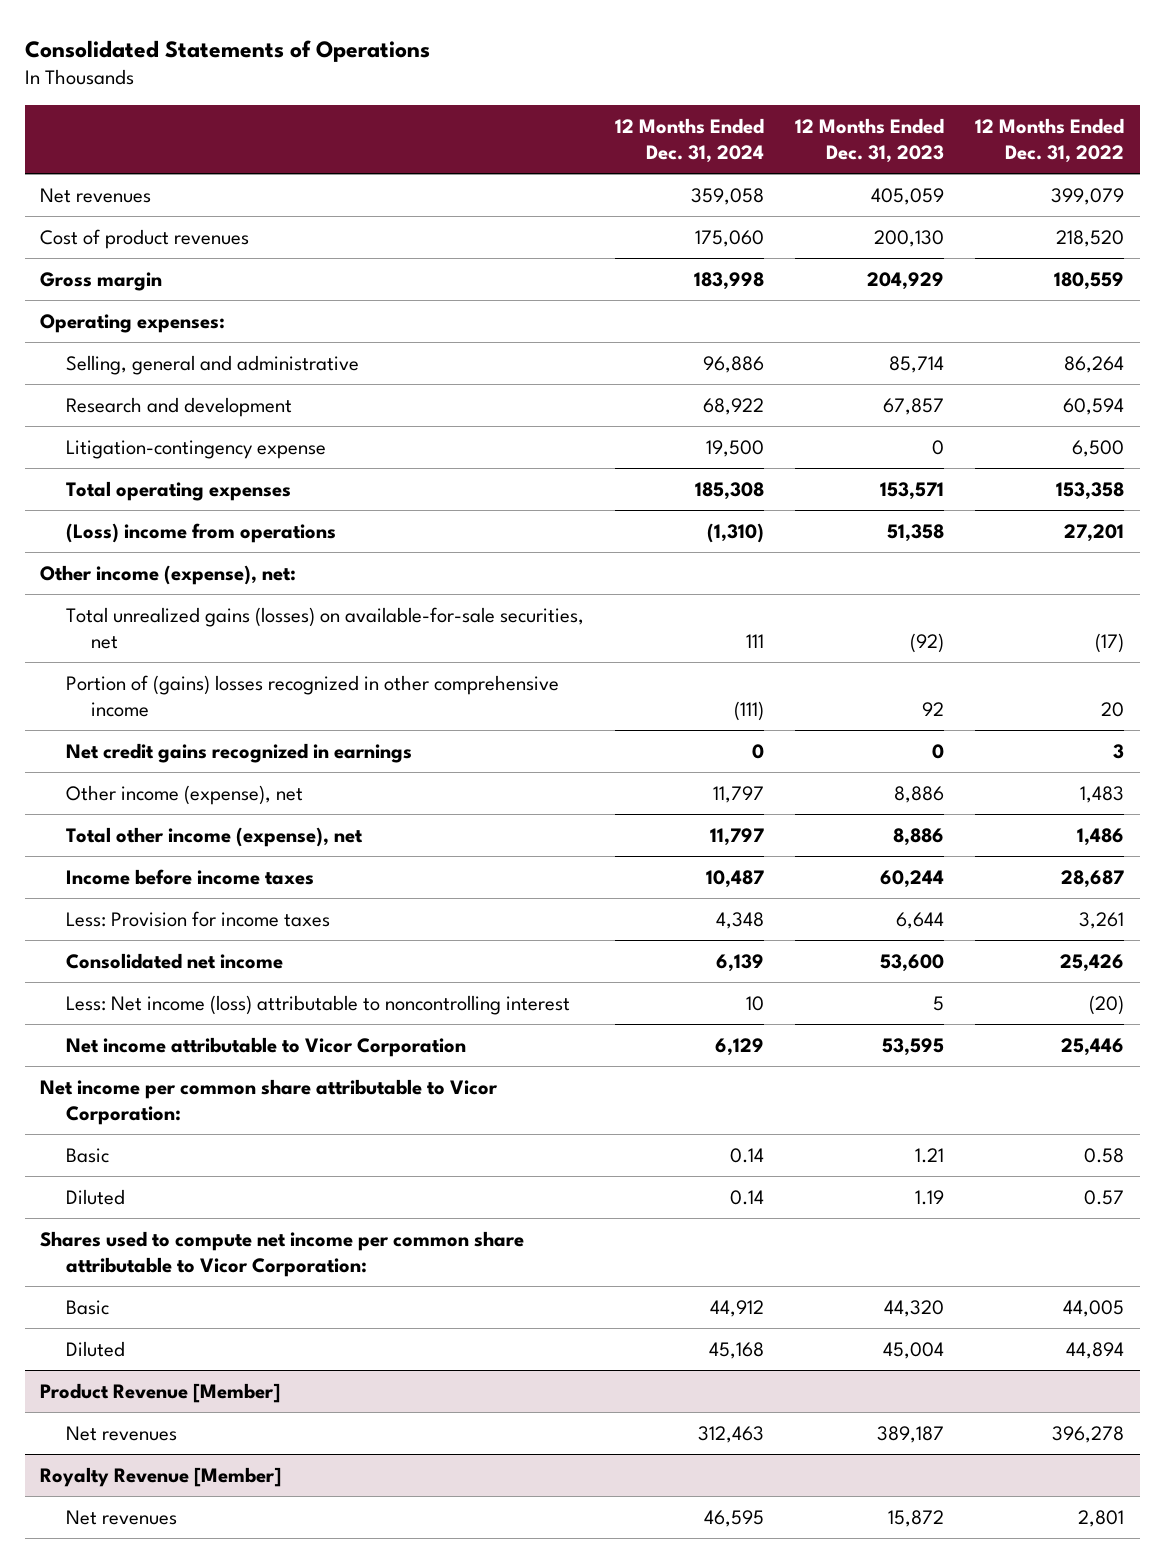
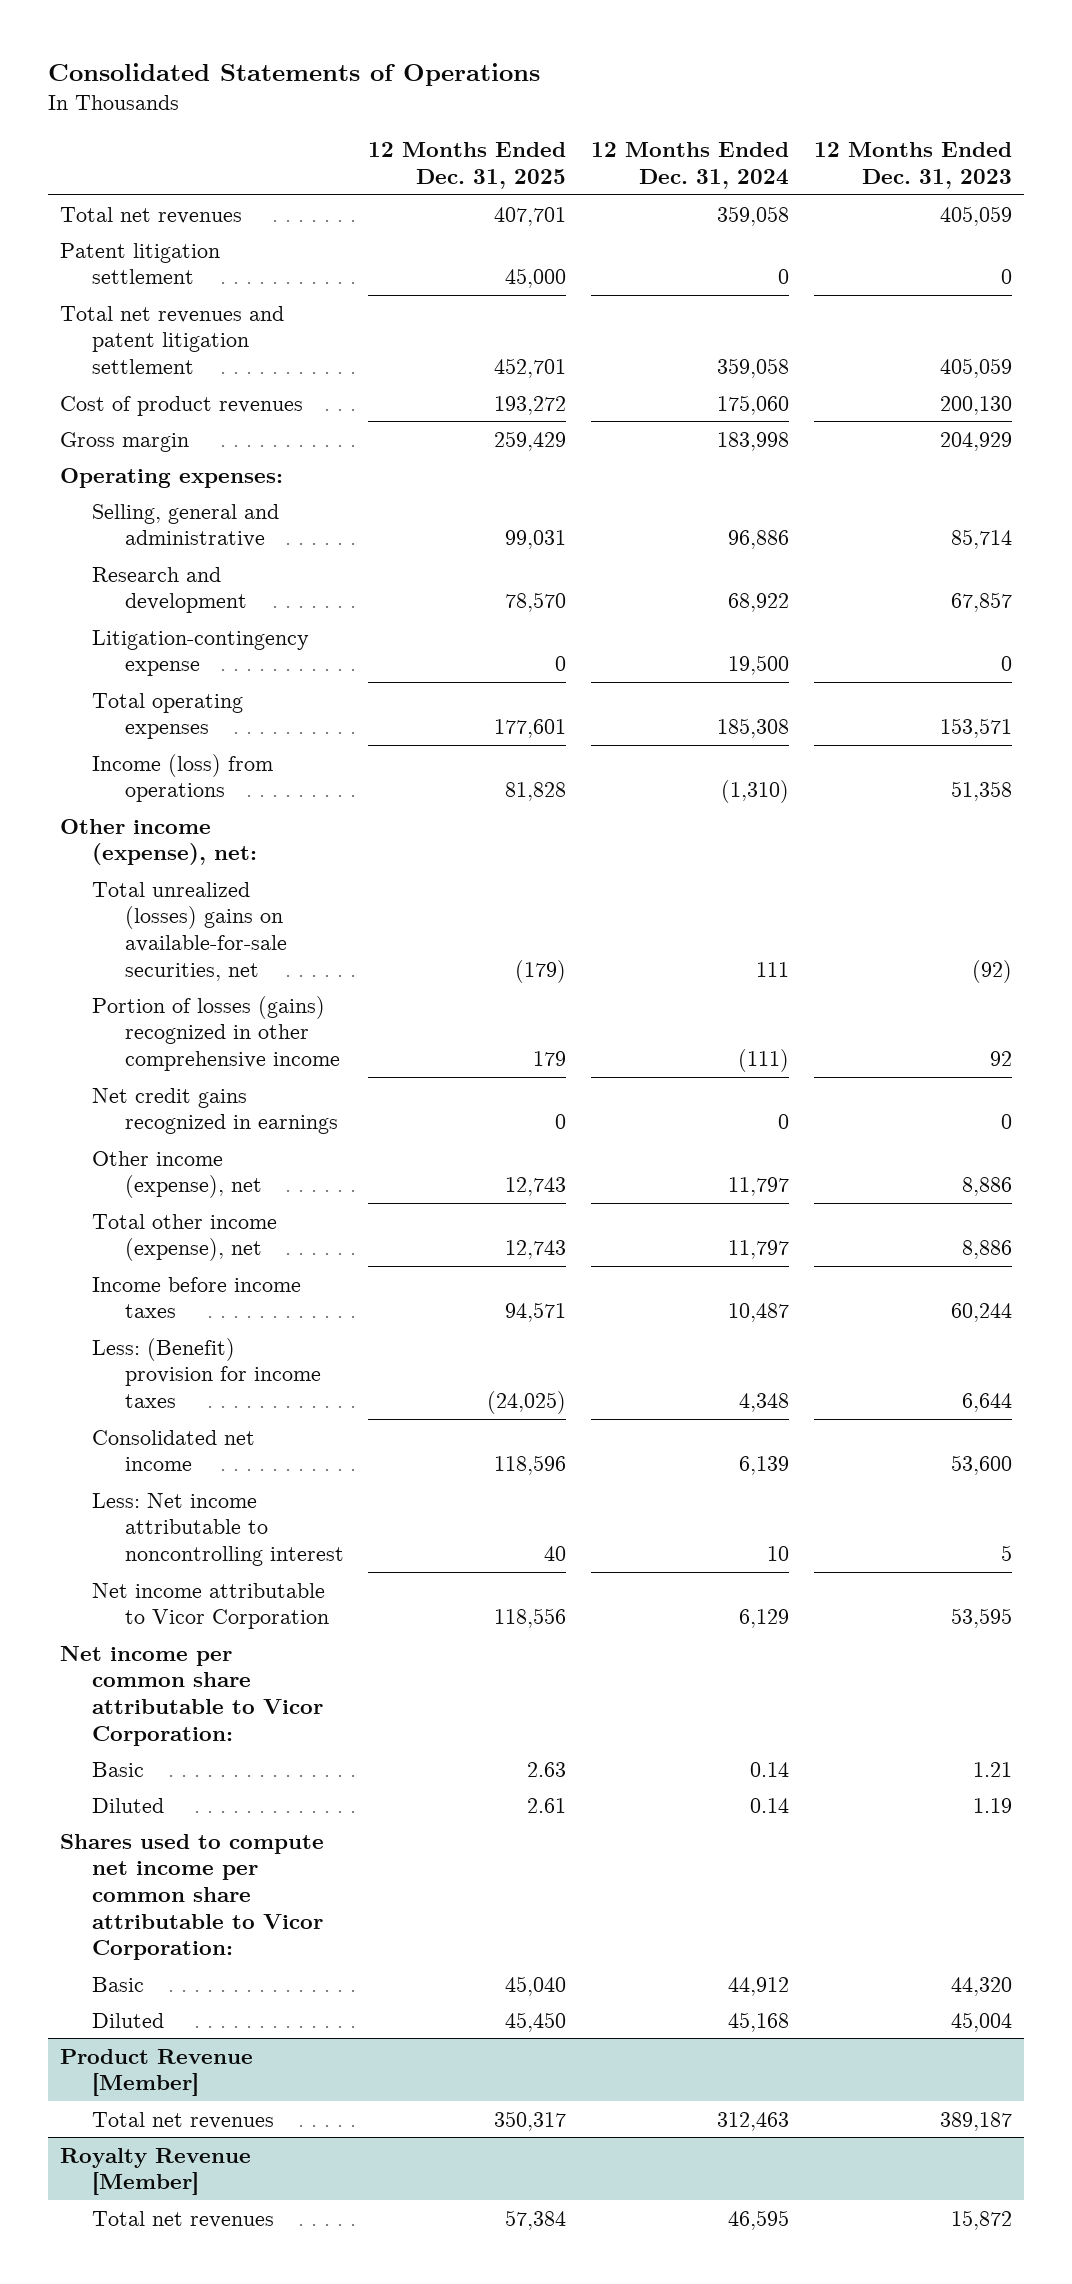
[975,117,1125,163] 12 Months Ended Dec. 31, 2022 -> none
none -> [368,142,567,189] 12 Months Ended Dec. 31, 2025
[40,187,152,203] Net revenues -> [60,206,243,224] Total net revenues
none -> [60,242,221,285] Patent litigation settlement
none -> [60,305,285,374] Total net revenues and patent litigation settlement
[65,522,336,543] (Loss) income from operations -> [92,753,274,803] Income (loss) from operations
[65,606,584,649] Total unrealized gains (losses) on available-for-sale securities, net -> [92,881,287,981] Total unrealized (losses) gains on available-for-sale securities, net
[65,674,559,717] Portion of (gains) losses recognized in other comprehensive income -> [92,995,340,1071] Portion of losses (gains) recognized in other comprehensive income
[65,910,330,927] Less: Provision for income taxes -> [92,1337,321,1408] Less: (Benefit) provision for income taxes
[65,994,570,1015] Less: Net income (loss) attributable to noncontrolling interest -> [92,1492,344,1566] Less: Net income attributable to noncontrolling interest
[65,1425,177,1441] Net revenues -> [92,2111,275,2129] Total net revenues
[65,1509,177,1525] Net revenues -> [92,2210,275,2228] Total net revenues

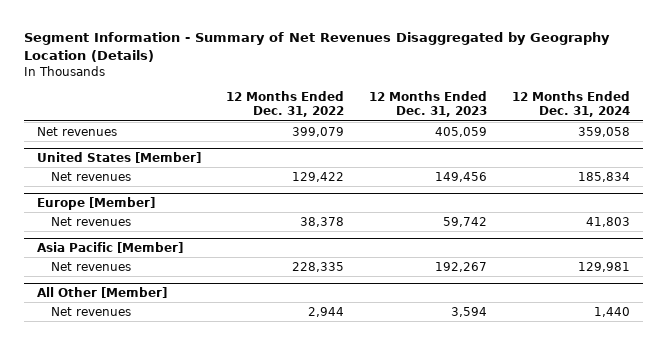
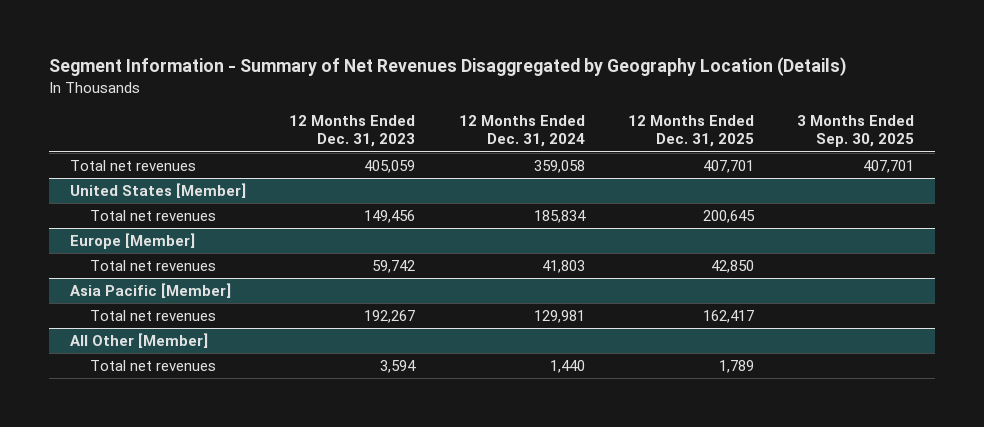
[226,91,345,118] 12 Months Ended Dec. 31, 2022 -> none
none -> [627,114,754,148] 12 Months Ended Dec. 31, 2025
none -> [796,114,914,148] 3 Months Ended Sep. 30, 2025
[36,126,117,136] Net revenues -> [70,160,197,172] Total net revenues
[50,171,131,181] Net revenues -> [90,210,217,222] Total net revenues
[50,216,131,226] Net revenues -> [90,260,217,272] Total net revenues
[50,261,131,271] Net revenues -> [90,310,217,322] Total net revenues
[50,306,131,316] Net revenues -> [90,360,217,372] Total net revenues

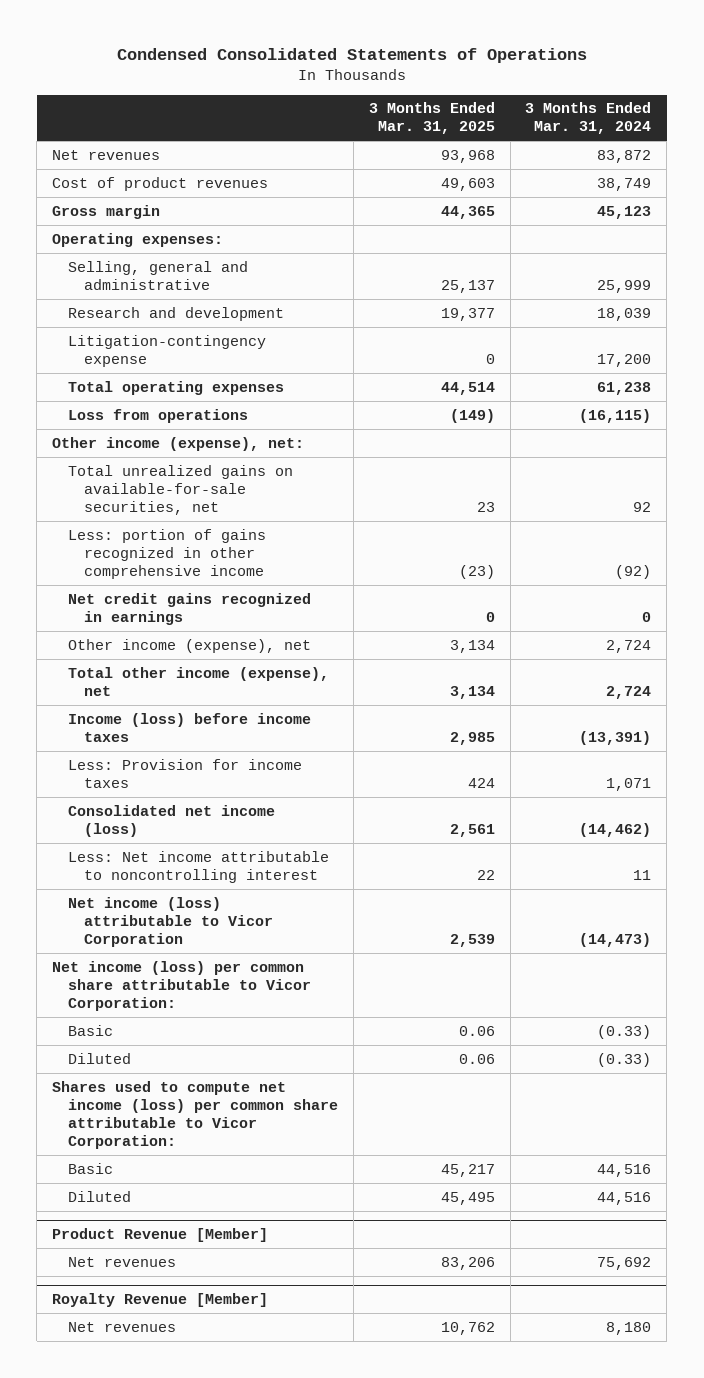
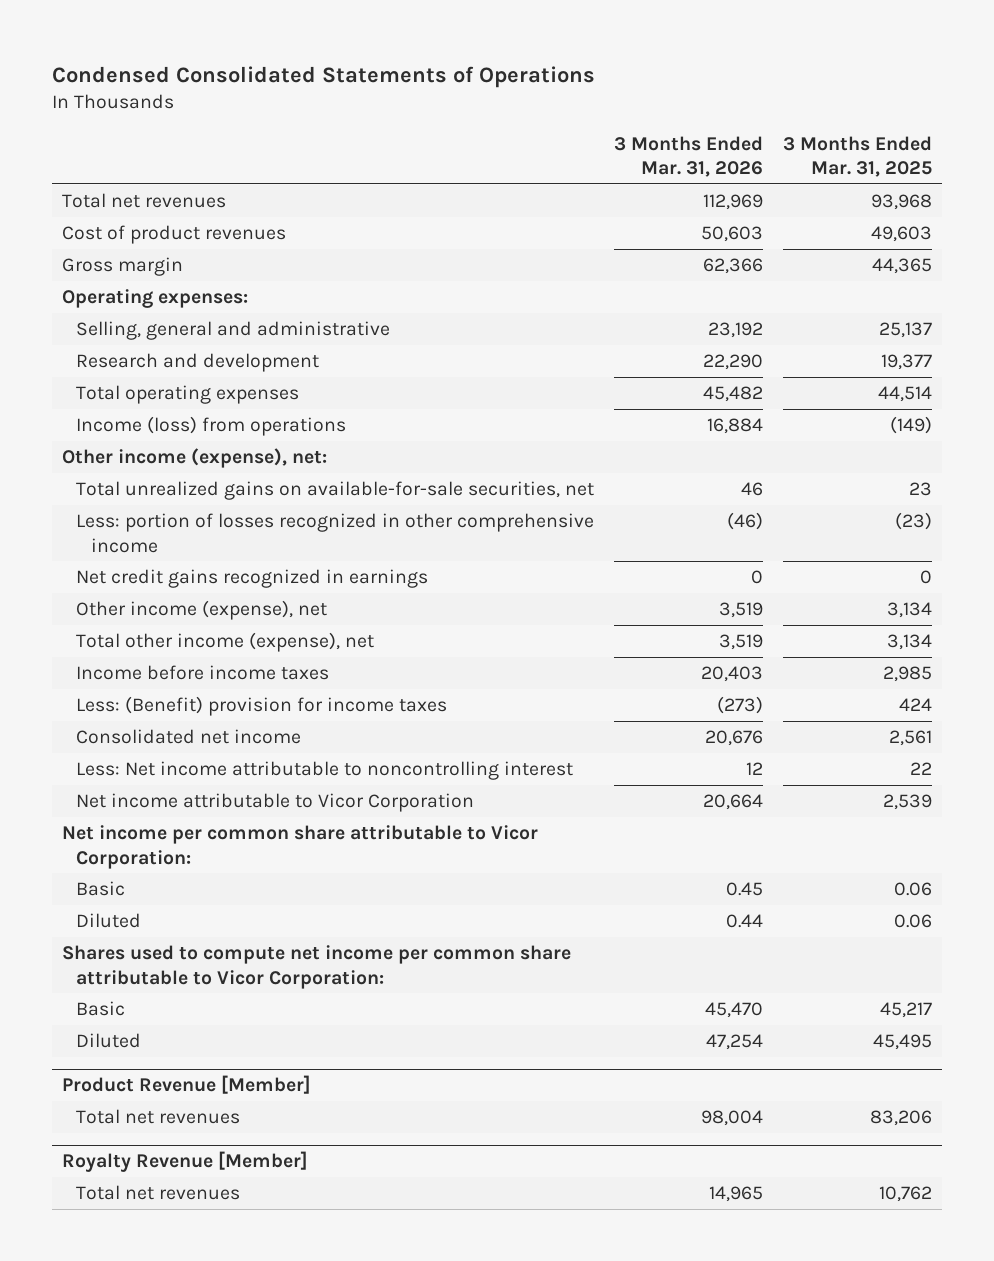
[525,102,652,135] 3 Months Ended Mar. 31, 2024 -> none
none -> [614,135,764,177] 3 Months Ended Mar. 31, 2026
[52,149,161,160] Net revenues -> [61,193,226,209] Total net revenues
[68,334,267,367] Litigation-contingency expense -> none
[68,408,249,423] Loss from operations -> [76,416,347,437] Income (loss) from operations
[68,528,267,579] Less: portion of gains recognized in other comprehensive income -> [76,513,595,553] Less: portion of losses recognized in other comprehensive income
[68,712,312,742] Income (loss) before income taxes -> [76,665,330,681] Income before income taxes
[68,758,303,788] Less: Provision for income taxes -> [76,696,448,717] Less: (Benefit) provision for income taxes
[68,804,276,837] Consolidated net income (loss) -> [76,729,302,745] Consolidated net income
[68,896,273,947] Net income (loss) attributable to Vicor Corporation -> [76,793,475,813] Net income attributable to Vicor Corporation
[52,960,312,1011] Net income (loss) per common share attributable to Vicor Corporation: -> [61,825,538,869] Net income per common share attributable to Vicor Corporation:
[52,1080,339,1149] Shares used to compute net income (loss) per common share attributable to Vicor Corporation: -> [61,945,571,989] Shares used to compute net income per common share attributable to Vicor Corporation:
[68,1256,177,1267] Net revenues -> [76,1109,241,1125] Total net revenues
[68,1321,177,1332] Net revenues -> [76,1185,241,1201] Total net revenues

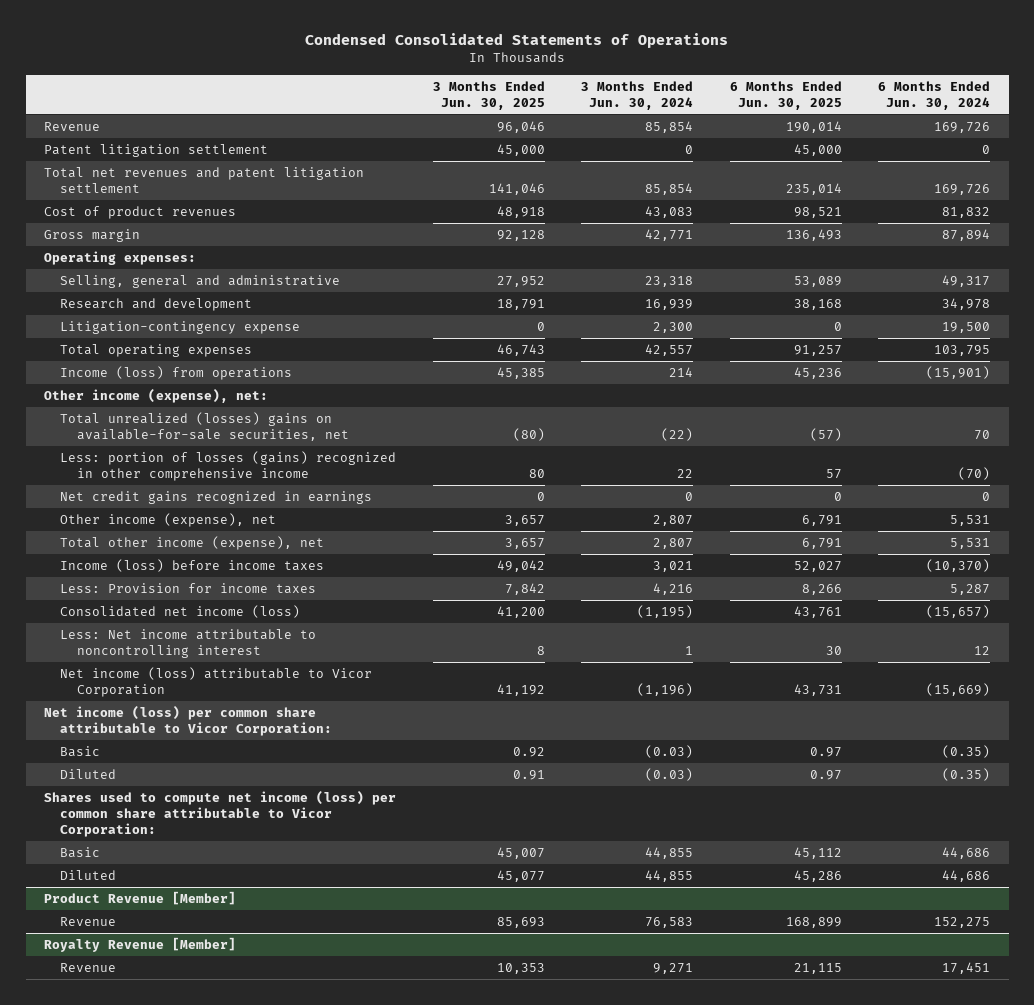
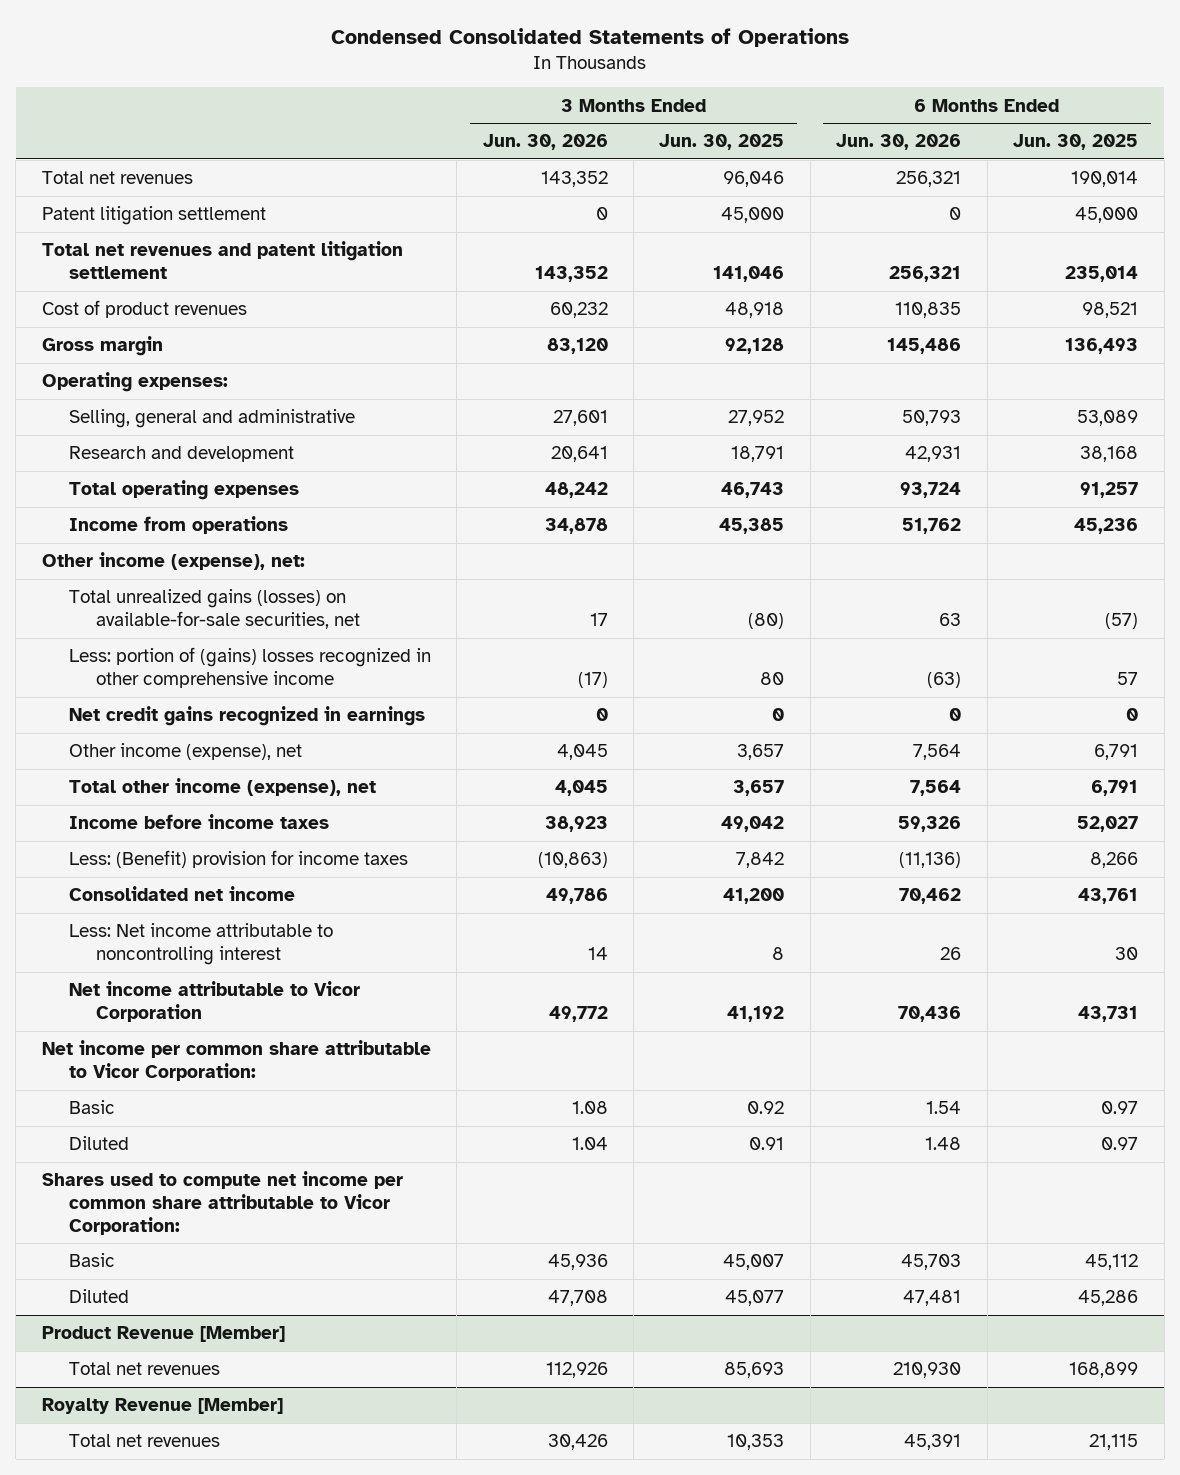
[581,80,694,110] 3 Months Ended Jun. 30, 2024 -> none
[878,80,991,110] 6 Months Ended Jun. 30, 2024 -> none
none -> [482,134,608,151] Jun. 30, 2026
none -> [836,134,962,151] Jun. 30, 2026
[43,121,100,131] Revenue -> [41,171,193,185] Total net revenues
[60,320,301,334] Litigation-contingency expense -> none
[60,365,293,380] Income (loss) from operations -> [68,516,288,535] Income from operations
[60,411,350,441] Total unrealized (losses) gains on available-for-sale securities, net -> [68,589,360,629] Total unrealized gains (losses) on available-for-sale securities, net
[60,450,397,481] Less: portion of losses (gains) recognized in other comprehensive income -> [68,647,431,688] Less: portion of (gains) losses recognized in other comprehensive income
[60,558,325,572] Income (loss) before income taxes -> [68,814,329,830] Income before income taxes
[60,582,317,594] Less: Provision for income taxes -> [68,850,408,869] Less: (Benefit) provision for income taxes
[60,604,301,618] Consolidated net income (loss) -> [68,886,295,902] Consolidated net income
[60,666,373,697] Net income (loss) attributable to Vicor Corporation -> [68,981,360,1022] Net income attributable to Vicor Corporation
[43,705,333,736] Net income (loss) per common share attributable to Vicor Corporation: -> [41,1040,431,1081] Net income per common share attributable to Vicor Corporation:
[43,790,396,837] Shares used to compute net income (loss) per common share attributable to Vicor Corporation: -> [41,1171,403,1235] Shares used to compute net income per common share attributable to Vicor Corporation:
[60,916,117,926] Revenue -> [68,1362,220,1376] Total net revenues
[60,962,117,972] Revenue -> [68,1434,220,1448] Total net revenues

